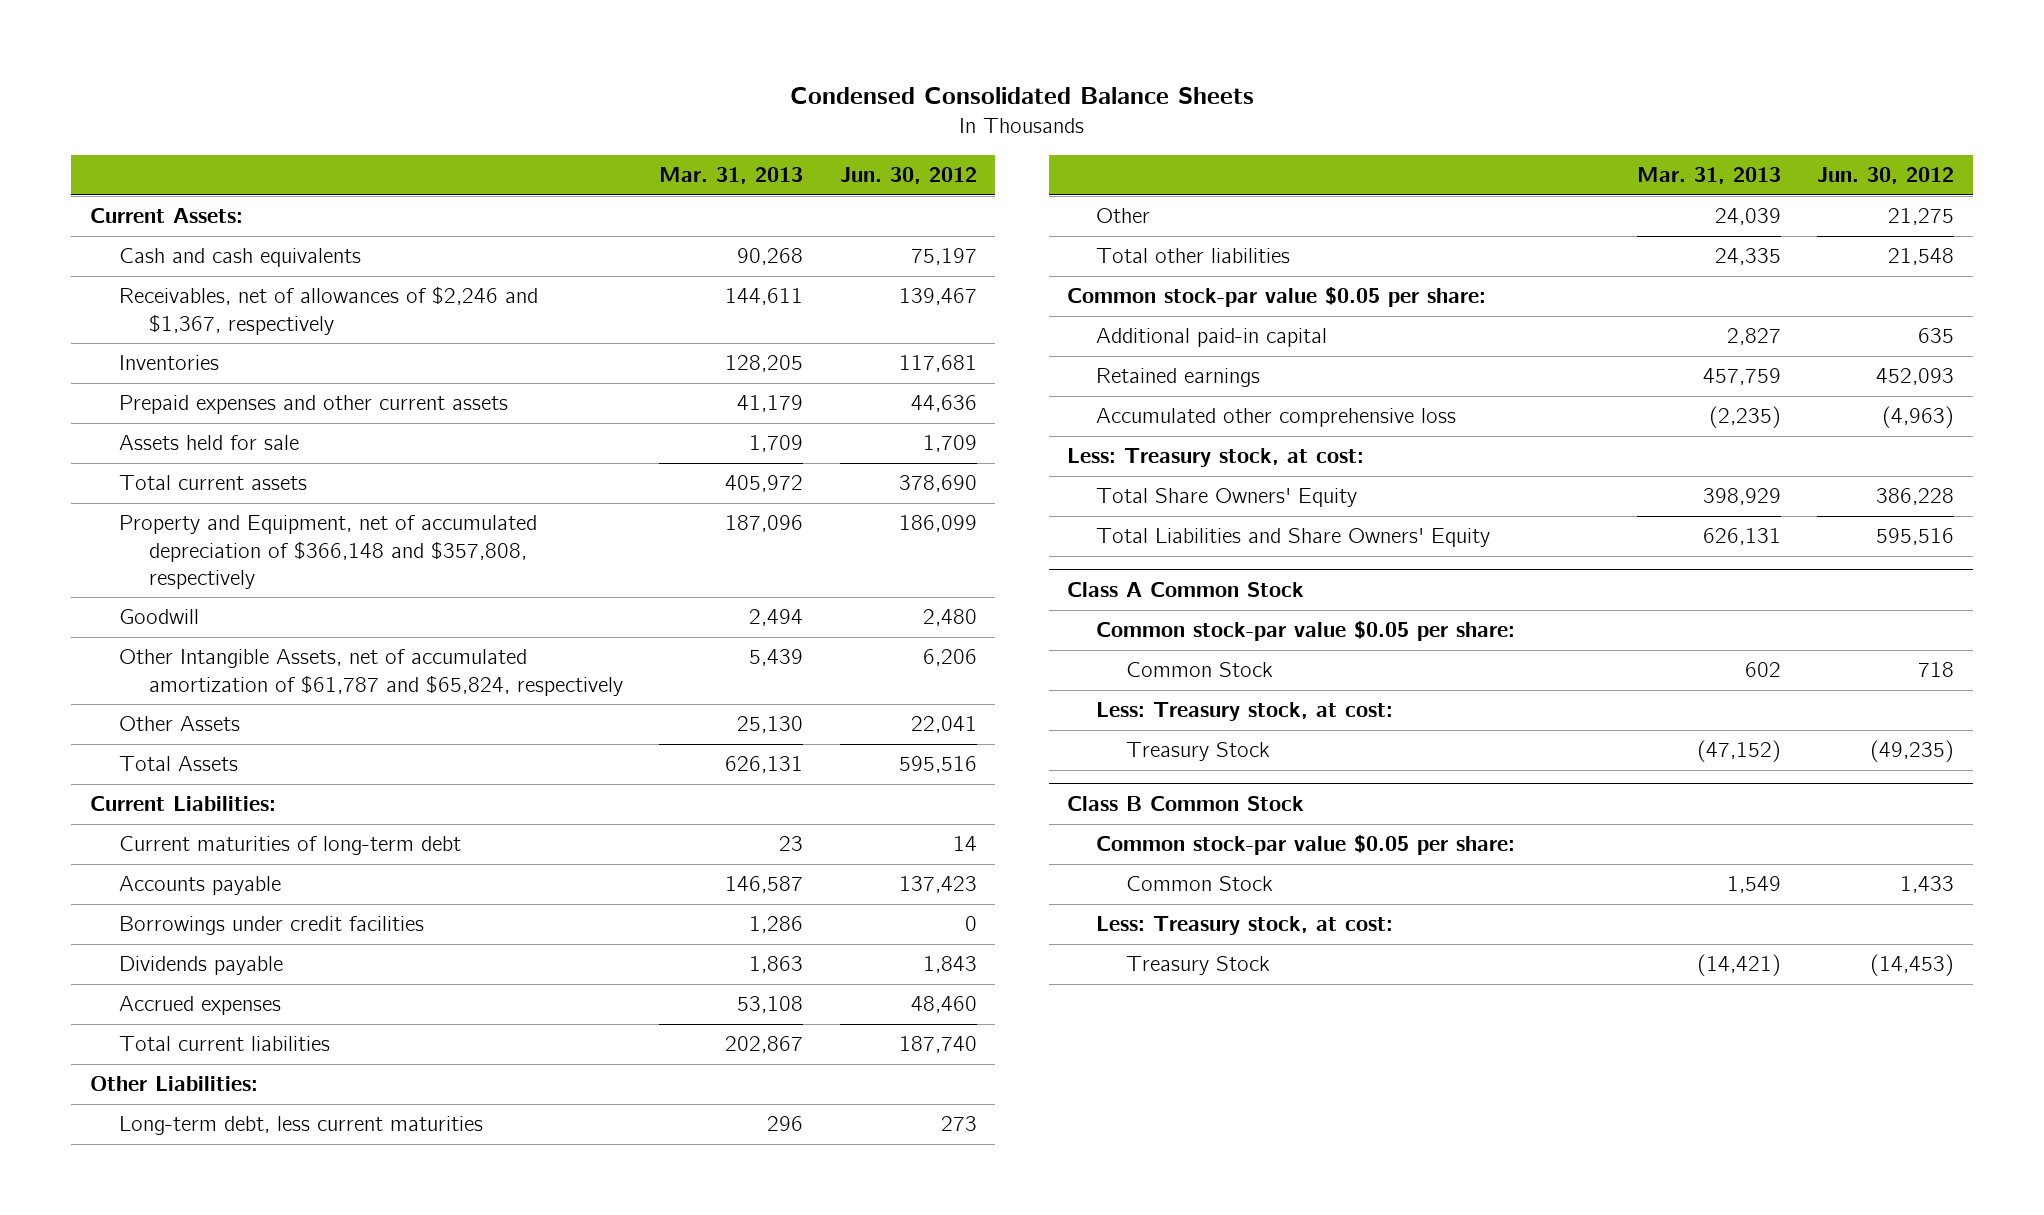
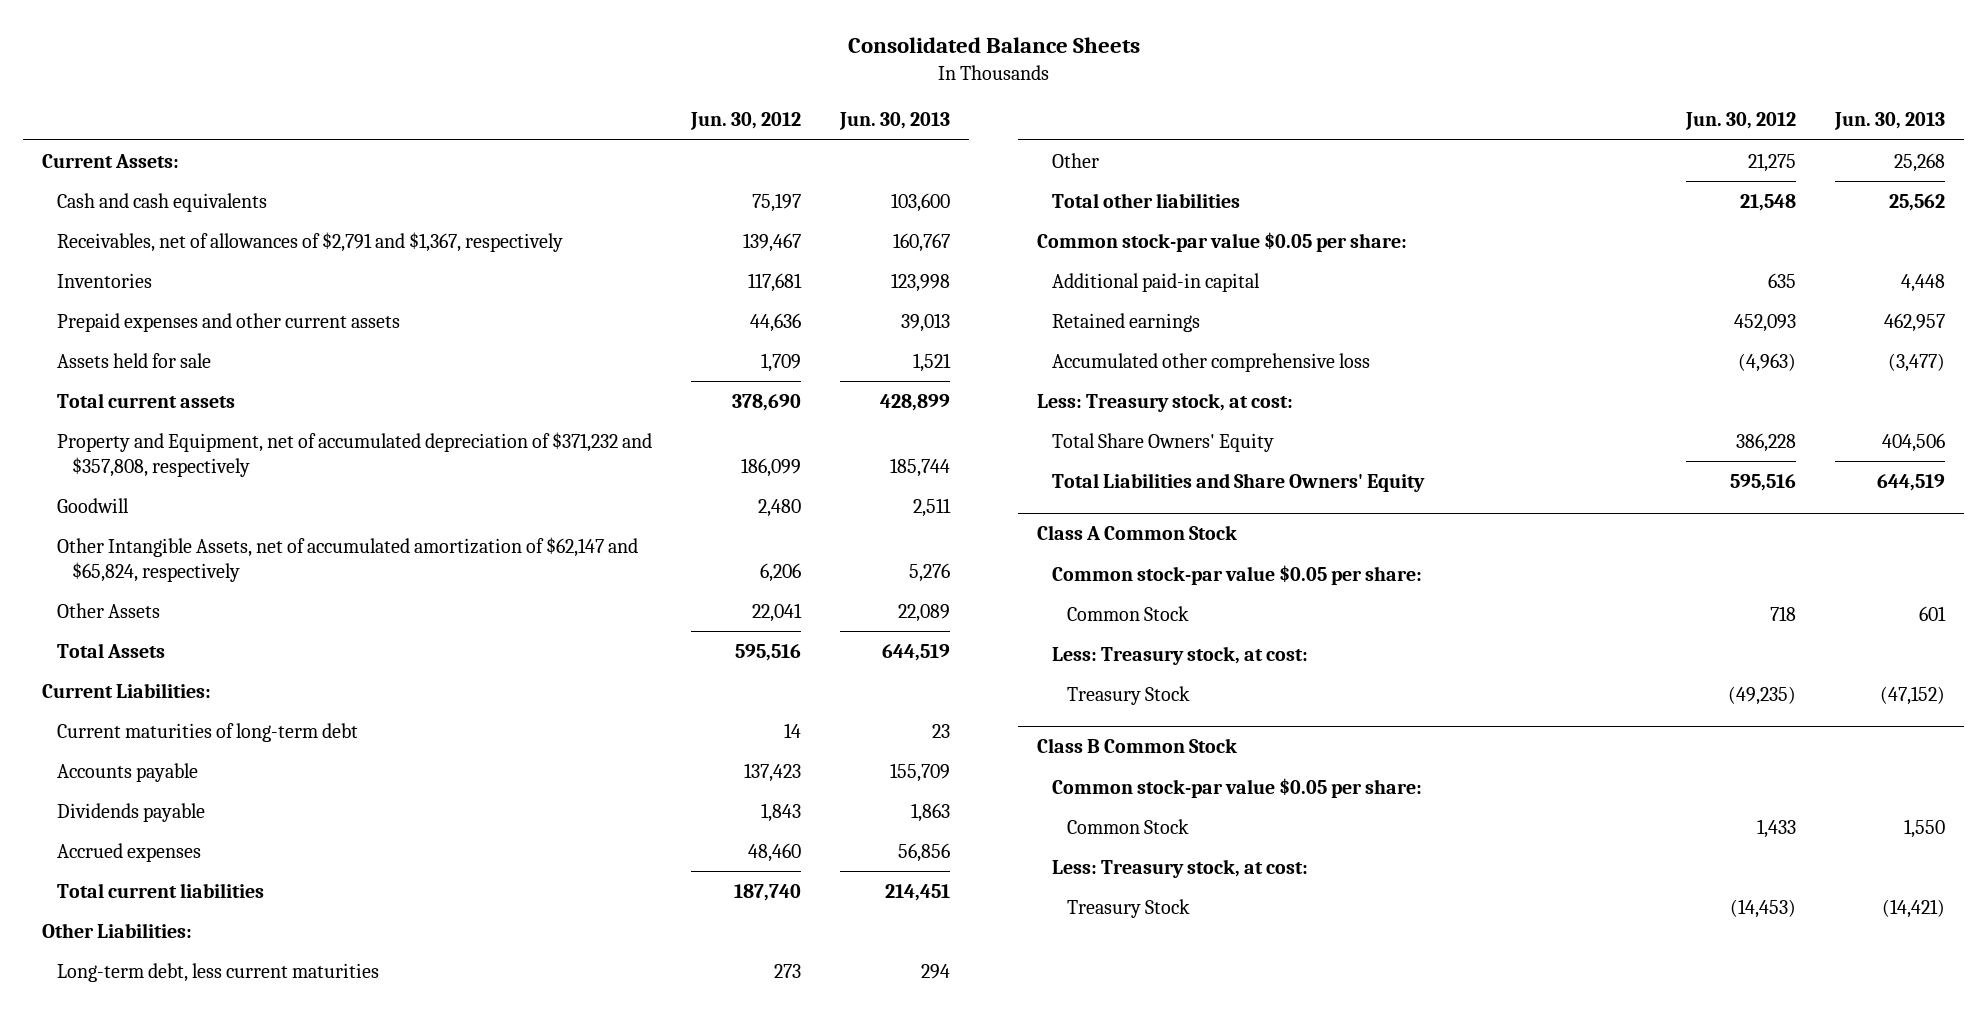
[789,87,1254,105] Condensed Consolidated Balance Sheets -> [847,37,1140,54] Consolidated Balance Sheets
[659,167,804,185] Mar. 31, 2013 -> none
none -> [838,112,950,131] Jun. 30, 2013
[119,286,539,335] Receivables, net of allowances of $2,246 and $1,367, respectively -> [57,231,564,252] Receivables, net of allowances of $2,791 and $1,367, respectively
[119,515,538,589] Property and Equipment, net of accumulated depreciation of $366,148 and $357,808, respectively -> [57,431,653,477] Property and Equipment, net of accumulated depreciation of $371,232 and $357,808, respectively
[119,649,623,696] Other Intangible Assets, net of accumulated amortization of $61,787 and $65,824, respectively -> [57,536,639,582] Other Intangible Assets, net of accumulated amortization of $62,147 and $65,824, respectively
[119,916,425,936] Borrowings under credit facilities -> none

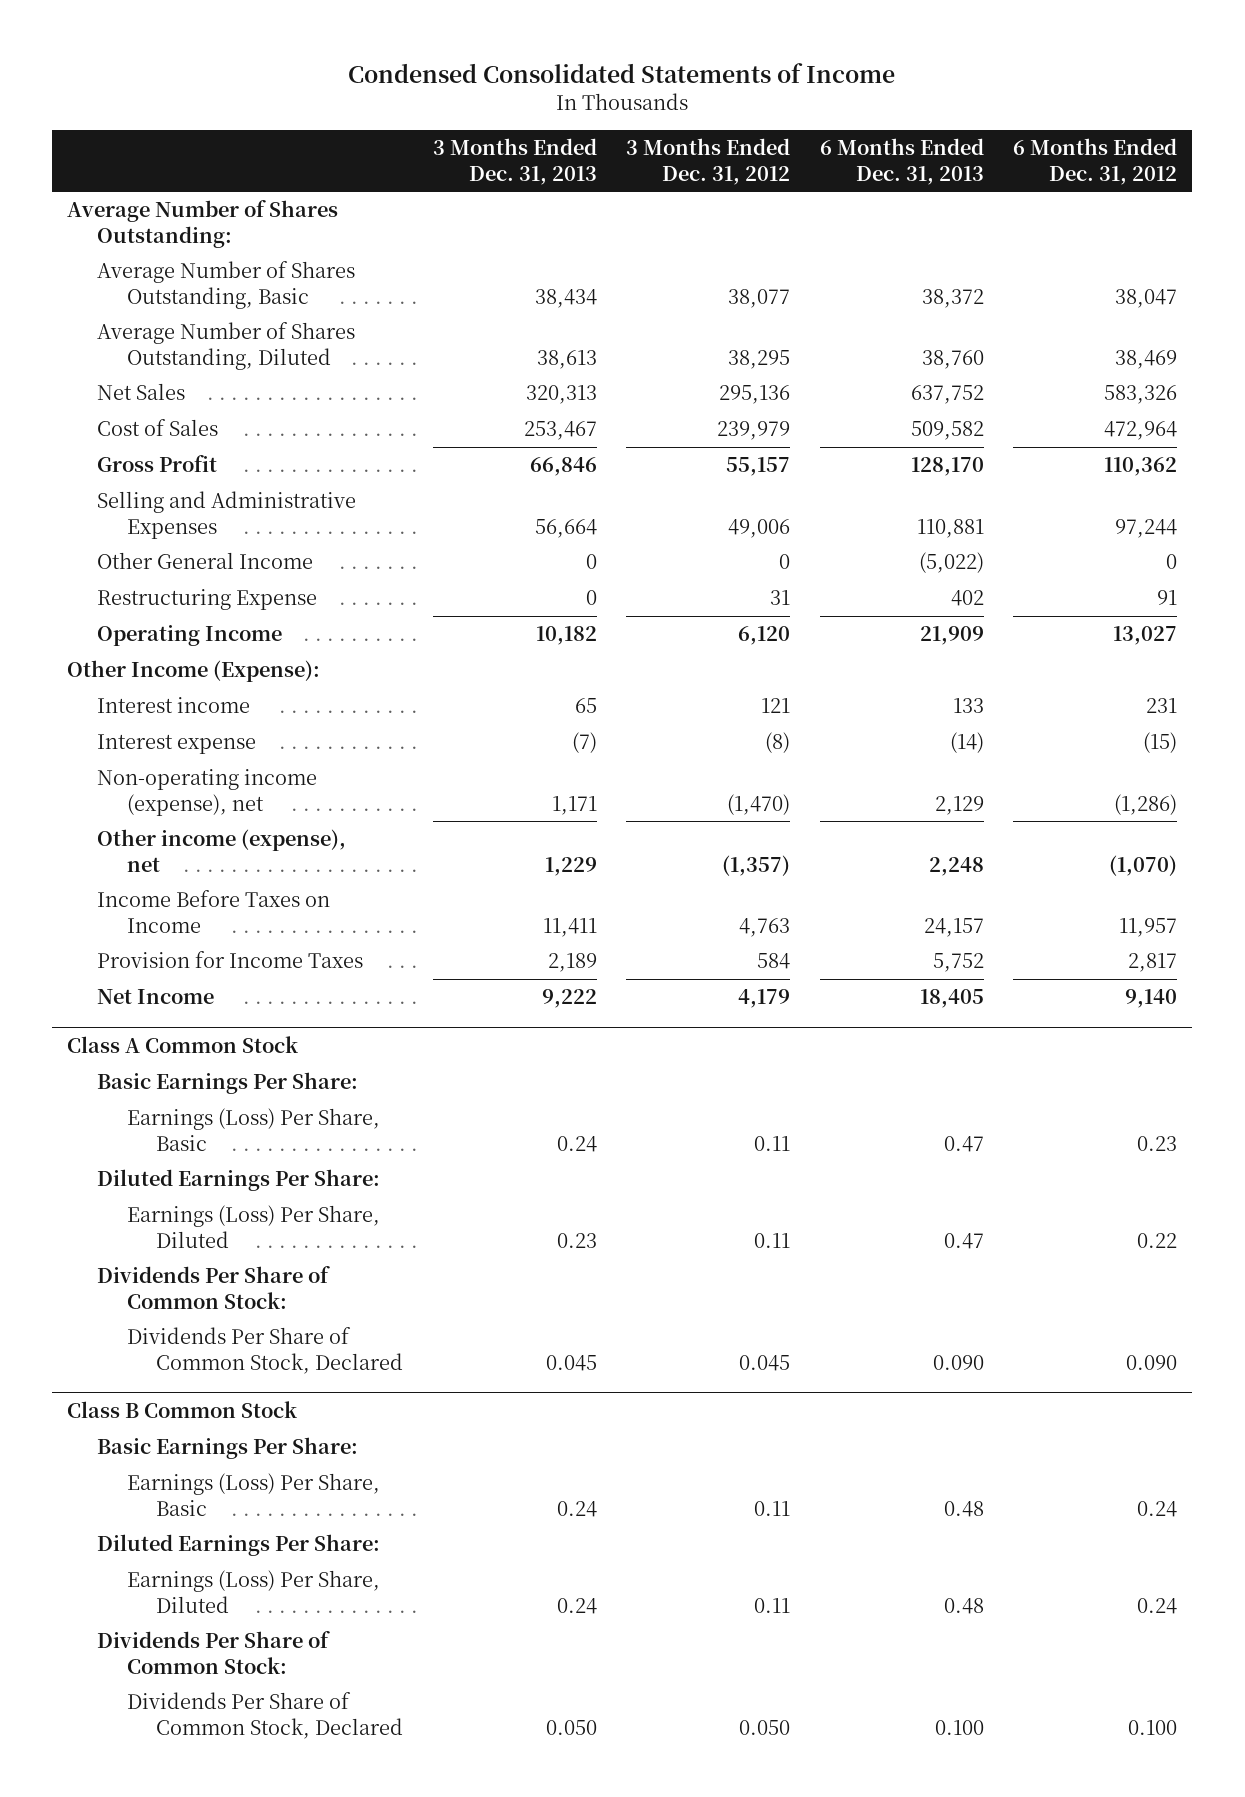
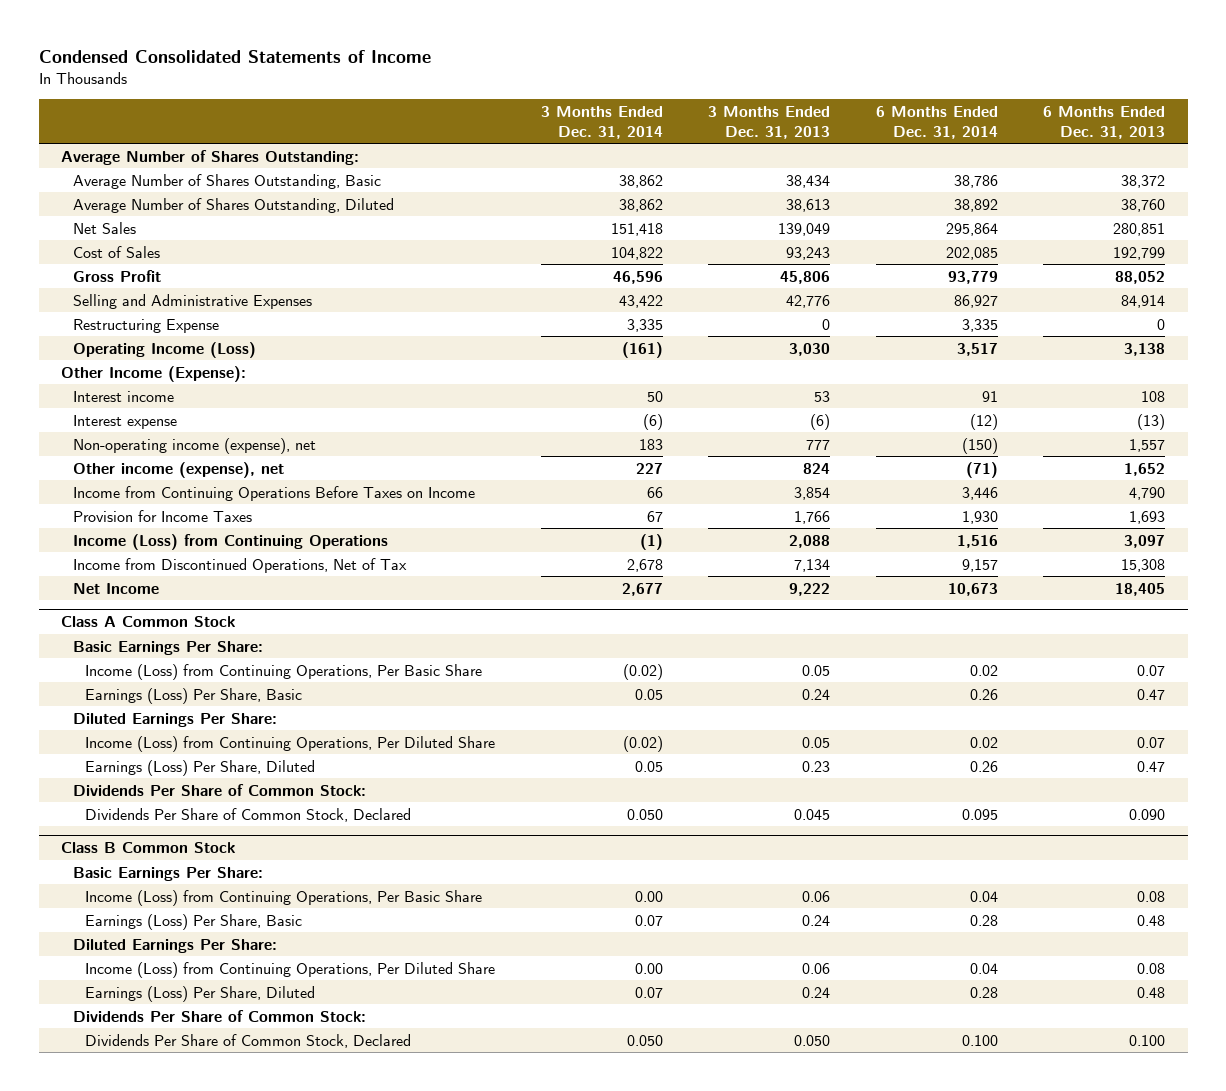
[626,138,791,185] 3 Months Ended Dec. 31, 2012 -> none
[1013,138,1178,185] 6 Months Ended Dec. 31, 2012 -> none
none -> [540,105,663,139] 3 Months Ended Dec. 31, 2014
none -> [875,105,998,139] 6 Months Ended Dec. 31, 2014
[96,552,313,570] Other General Income -> none
[525,385,597,405] 320,313 -> [778,222,831,236] 139,049
[910,385,984,405] 637,752 -> [1112,222,1165,236] 280,851
[523,421,597,441] 253,467 -> [786,246,831,260] 93,243
[910,421,984,441] 509,582 -> [1112,246,1165,260] 192,799
[529,457,597,477] 66,846 -> [780,270,831,284] 45,806
[910,457,984,477] 128,170 -> [1114,270,1165,284] 88,052
[534,518,597,538] 56,664 -> [786,294,831,308] 42,776
[916,518,984,538] 110,881 -> [1120,294,1165,308] 84,914
[950,590,984,607] 402 -> [1156,318,1165,330] 0
[96,625,282,647] Operating Income -> [73,341,257,358] Operating Income (Loss)
[535,626,597,646] 10,182 -> [789,342,831,356] 3,030
[919,626,984,646] 21,909 -> [1123,342,1165,356] 3,138
[574,698,597,714] 65 -> [814,390,831,402] 53
[952,698,984,714] 133 -> [1140,390,1165,402] 108
[571,732,597,754] (7) -> [810,413,831,430] (6)
[949,732,984,754] (14) -> [1136,413,1165,430] (13)
[551,795,597,815] 1,171 -> [806,439,831,450] 777
[934,795,984,815] 2,129 -> [1128,438,1165,452] 1,557
[544,856,597,876] 1,229 -> [803,462,831,474] 824
[928,856,984,876] 2,248 -> [1123,462,1165,476] 1,652
[96,890,330,933] Income Before Taxes on Income -> [73,485,476,501] Income from Continuing Operations Before Taxes on Income
[542,917,597,937] 11,411 -> [794,486,831,500] 3,854
[923,917,984,937] 24,157 -> [1128,486,1165,500] 4,790
[547,953,597,973] 2,189 -> [794,510,831,524] 1,766
[932,953,984,973] 5,752 -> [1128,510,1165,524] 1,693
none -> [73,533,389,550] Income (Loss) from Continuing Operations
none -> [73,557,408,573] Income from Discontinued Operations, Net of Tax
none -> [85,663,483,680] Income (Loss) from Continuing Operations, Per Basic Share
none -> [85,735,496,752] Income (Loss) from Continuing Operations, Per Diluted Share
none -> [85,889,483,906] Income (Loss) from Continuing Operations, Per Basic Share
none -> [85,961,496,978] Income (Loss) from Continuing Operations, Per Diluted Share

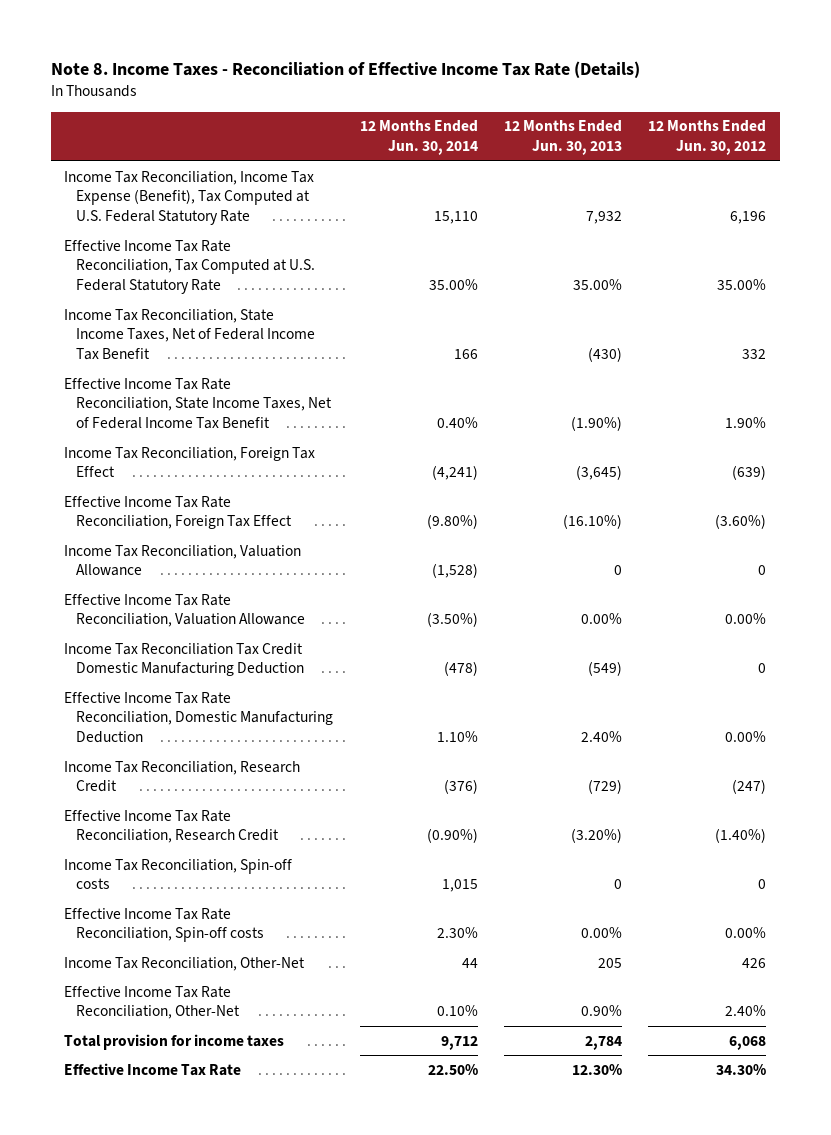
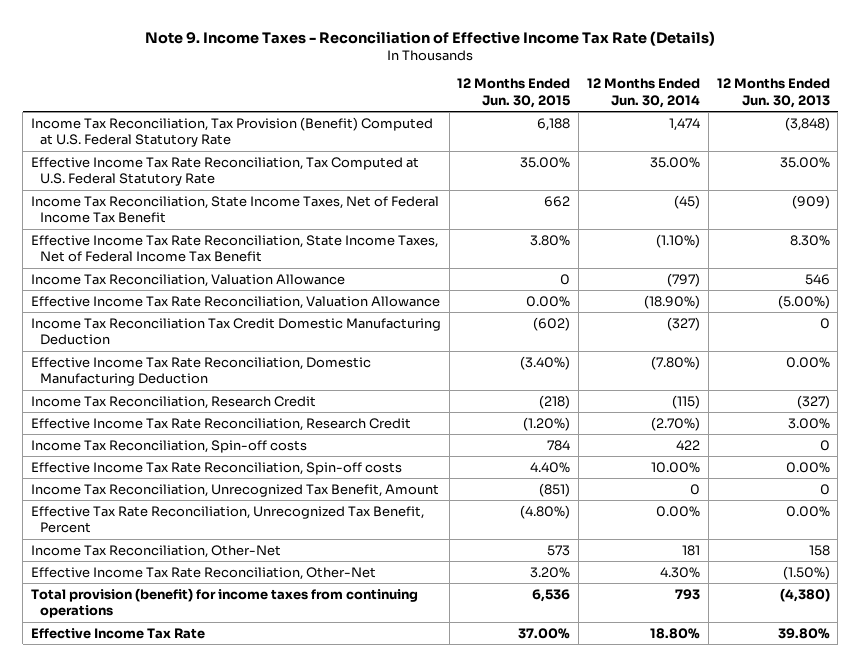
[51,61,641,79] Note 8. Income Taxes - Reconciliation of Effective Income Tax Rate (Details) -> [145,30,716,46] Note 9. Income Taxes - Reconciliation of Effective Income Tax Rate (Details)
[648,120,767,156] 12 Months Ended Jun. 30, 2012 -> none
none -> [457,78,571,108] 12 Months Ended Jun. 30, 2015
[64,170,315,226] Income Tax Reconciliation, Income Tax Expense (Benefit), Tax Computed at U.S. Federal Statutory Rate -> [30,116,433,148] Income Tax Reconciliation, Tax Provision (Benefit) Computed at U.S. Federal Statutory Rate
[433,211,478,225] 15,110 -> [669,117,701,131] 1,474
[585,211,622,225] 7,932 -> [784,116,830,131] (3,848)
[64,446,316,478] Income Tax Reconciliation, Foreign Tax Effect -> none
[64,495,293,530] Effective Income Tax Rate Reconciliation, Foreign Tax Effect -> none
[453,349,478,360] 166 -> [674,194,701,209] (45)
[587,347,622,363] (430) -> [791,194,830,209] (909)
[436,417,478,429] 0.40% -> [656,233,701,248] (1.10%)
[570,416,622,432] (1.90%) -> [789,234,830,246] 8.30%
[431,563,478,579] (1,528) -> [667,272,701,287] (797)
[613,565,622,576] 0 -> [804,273,830,285] 546
[426,612,478,628] (3.50%) -> [644,294,701,309] (18.90%)
[580,613,622,625] 0.00% -> [777,294,830,309] (5.00%)
[443,661,478,677] (478) -> [667,316,701,331] (327)
[587,661,622,677] (549) -> [819,317,830,329] 0
[436,731,478,743] 1.10% -> [651,355,701,370] (7.80%)
[580,731,622,743] 2.40% -> [785,356,830,368] 0.00%
[443,779,478,795] (376) -> [672,394,701,409] (115)
[587,779,622,795] (729) -> [796,394,830,409] (327)
[426,828,478,844] (0.90%) -> [651,416,701,431] (2.70%)
[570,828,622,844] (3.20%) -> [787,417,830,429] 3.00%
[441,879,478,893] 1,015 -> [676,439,701,450] 422
[436,927,478,939] 2.30% -> [651,461,701,473] 10.00%
none -> [30,483,439,497] Income Tax Reconciliation, Unrecognized Tax Benefit, Amount
none -> [30,505,424,534] Effective Tax Rate Reconciliation, Unrecognized Tax Benefit, Percent
[461,957,478,968] 44 -> [682,544,701,556] 181
[597,957,622,968] 205 -> [808,544,830,556] 158
[436,1005,478,1017] 0.10% -> [660,566,701,578] 4.30%
[580,1005,622,1017] 0.90% -> [782,565,830,580] (1.50%)
[64,1033,285,1050] Total provision for income taxes -> [30,587,418,619] Total provision (benefit) for income taxes from continuing operations
[440,1035,478,1050] 9,712 -> [675,588,701,600] 793
[584,1035,622,1050] 2,784 -> [779,587,830,602] (4,380)
[427,1063,478,1075] 22.50% -> [650,627,701,639] 18.80%
[571,1063,622,1075] 12.30% -> [777,627,830,639] 39.80%

